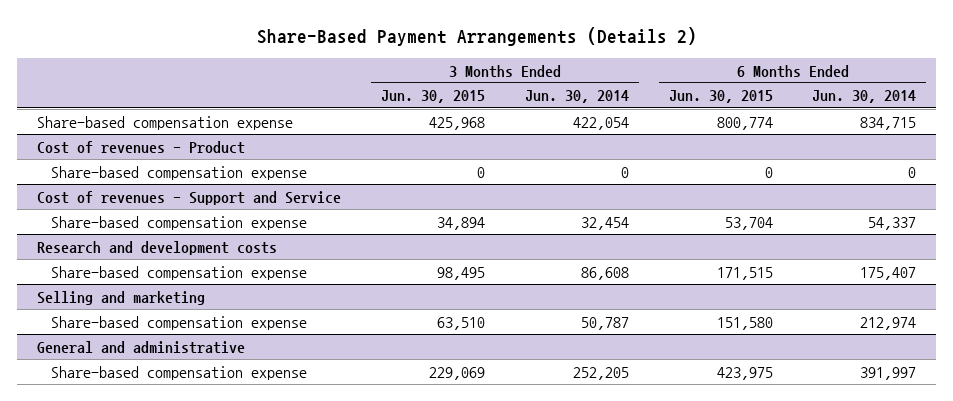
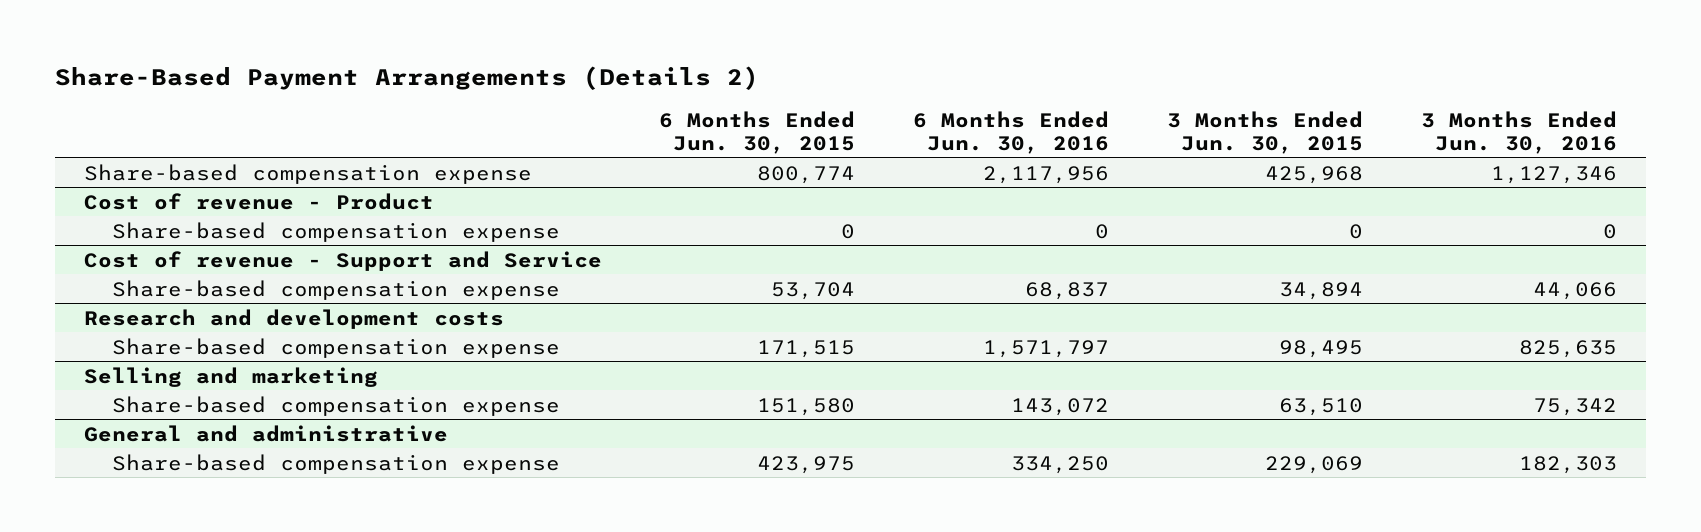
[524,90,629,104] Jun. 30, 2014 -> none
[812,90,917,104] Jun. 30, 2014 -> none
none -> [913,110,1110,154] 6 Months Ended Jun. 30, 2016
none -> [1421,110,1618,154] 3 Months Ended Jun. 30, 2016
[36,140,245,154] Cost of revenues - Product -> [83,192,434,210] Cost of revenue - Product
[36,190,341,205] Cost of revenues - Support and Service -> [83,250,602,271] Cost of revenue - Support and Service

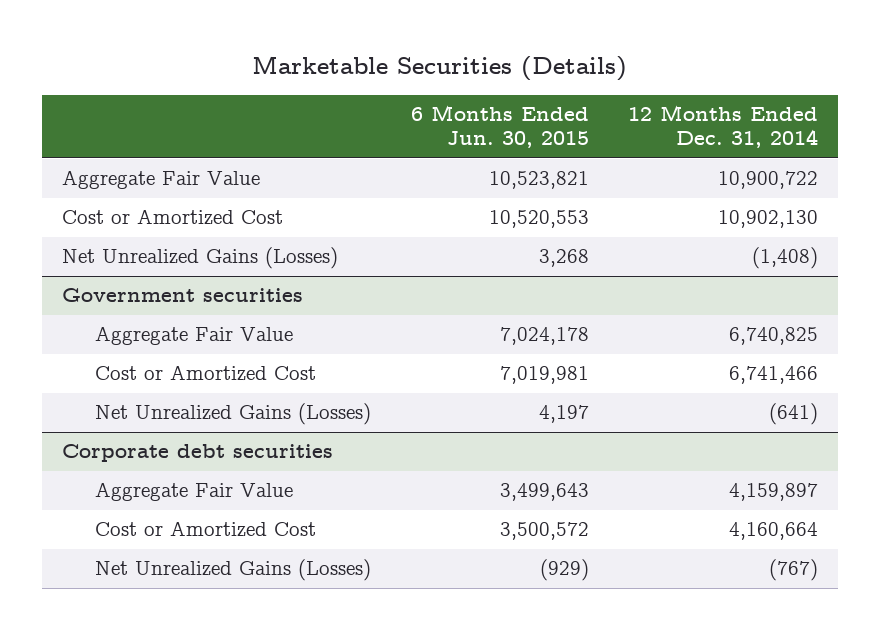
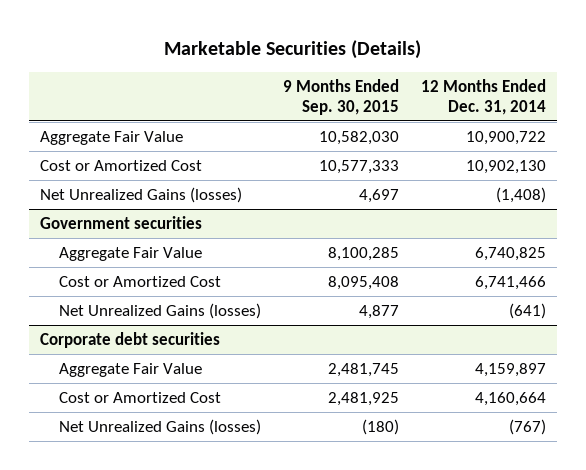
[410,105,589,149] 6 Months Ended Jun. 30, 2015 -> none
none -> [283,78,400,115] 9 Months Ended Sep. 30, 2015
[62,247,339,270] Net Unrealized Gains (Losses) -> [40,186,243,203] Net Unrealized Gains (losses)
[94,403,371,426] Net Unrealized Gains (Losses) -> [59,302,262,319] Net Unrealized Gains (losses)
[94,559,371,582] Net Unrealized Gains (Losses) -> [59,418,262,435] Net Unrealized Gains (losses)

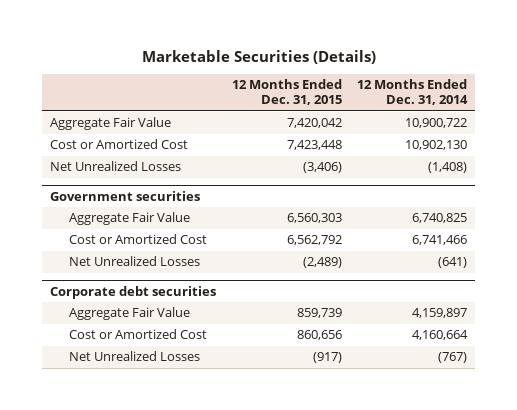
[283,78,400,115] 9 Months Ended Sep. 30, 2015 -> none
none -> [231,79,342,106] 12 Months Ended Dec. 31, 2015
[40,186,243,203] Net Unrealized Gains (losses) -> [50,161,182,172] Net Unrealized Losses
[59,302,262,319] Net Unrealized Gains (losses) -> [69,256,201,267] Net Unrealized Losses
[59,418,262,435] Net Unrealized Gains (losses) -> [69,351,201,362] Net Unrealized Losses

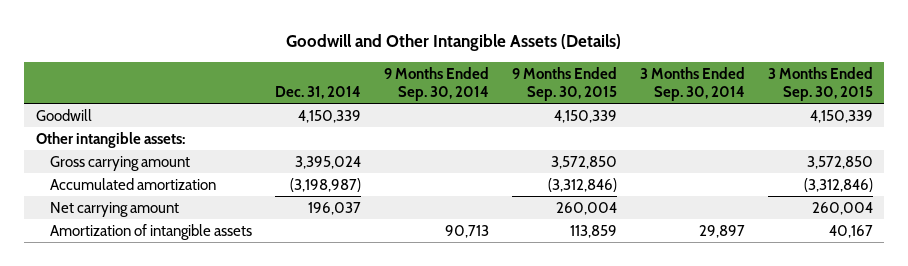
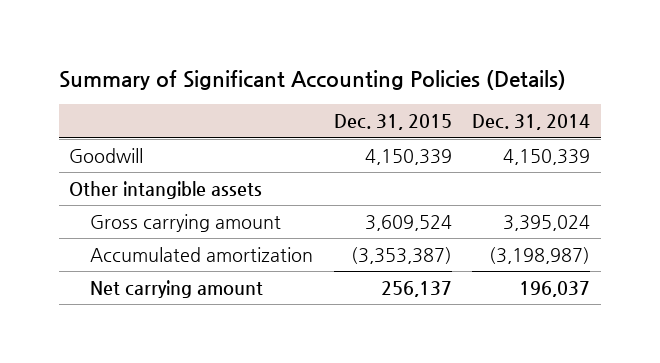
[286,34,622,52] Goodwill and Other Intangible Assets (Details) -> [58,70,566,91] Summary of Significant Accounting Policies (Details)
[384,67,490,101] 9 Months Ended Sep. 30, 2014 -> none
[511,67,617,101] 9 Months Ended Sep. 30, 2015 -> none
[639,67,745,101] 3 Months Ended Sep. 30, 2014 -> none
[767,67,873,101] 3 Months Ended Sep. 30, 2015 -> none
none -> [333,114,452,131] Dec. 31, 2015
[35,131,185,148] Other intangible assets: -> [69,180,263,199] Other intangible assets
[50,223,253,240] Amortization of intangible assets -> none

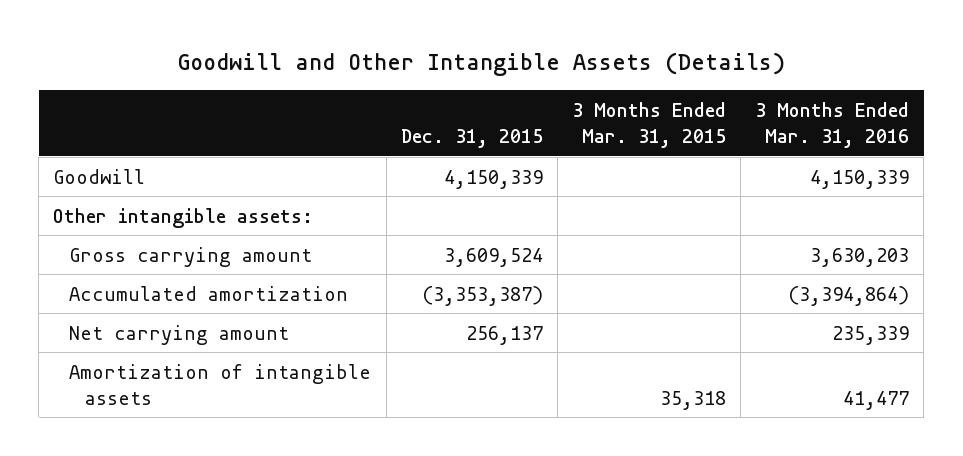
[58,70,566,91] Summary of Significant Accounting Policies (Details) -> [177,52,786,77] Goodwill and Other Intangible Assets (Details)
[472,114,591,131] Dec. 31, 2014 -> none
none -> [571,102,726,149] 3 Months Ended Mar. 31, 2015
none -> [755,102,910,149] 3 Months Ended Mar. 31, 2016
[69,180,263,199] Other intangible assets -> [53,207,314,228] Other intangible assets:
none -> [69,363,372,405] Amortization of intangible assets

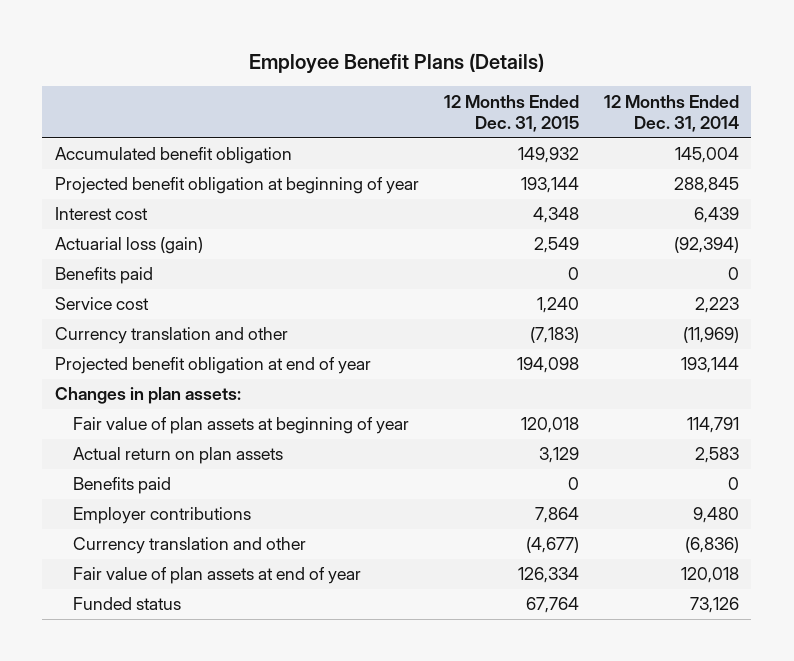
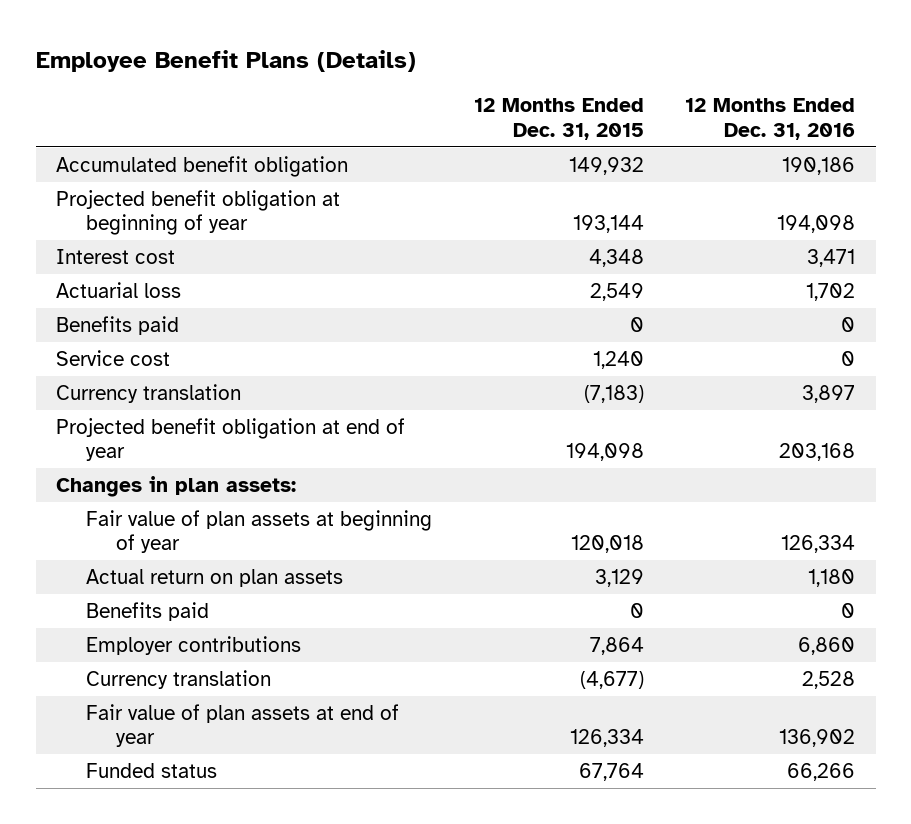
[603,94,739,133] 12 Months Ended Dec. 31, 2014 -> none
none -> [684,98,855,140] 12 Months Ended Dec. 31, 2016
[54,237,203,255] Actuarial loss (gain) -> [56,282,182,299] Actuarial loss
[54,327,288,345] Currency translation and other -> [56,384,242,404] Currency translation
[72,537,306,555] Currency translation and other -> [86,670,272,690] Currency translation

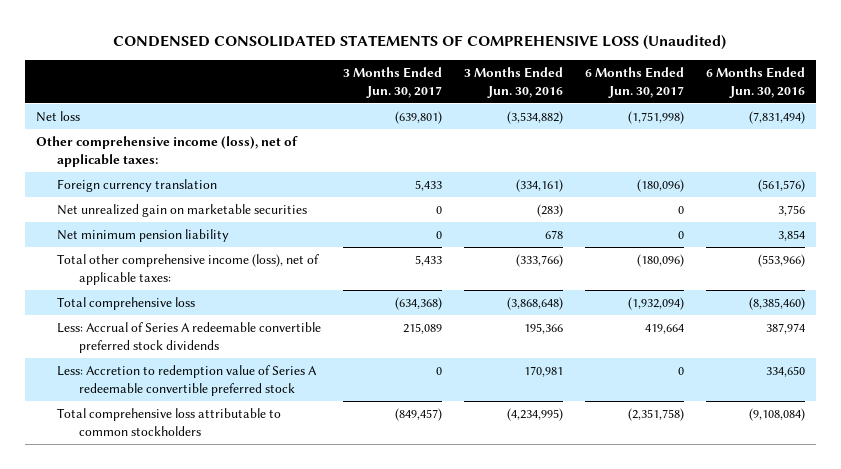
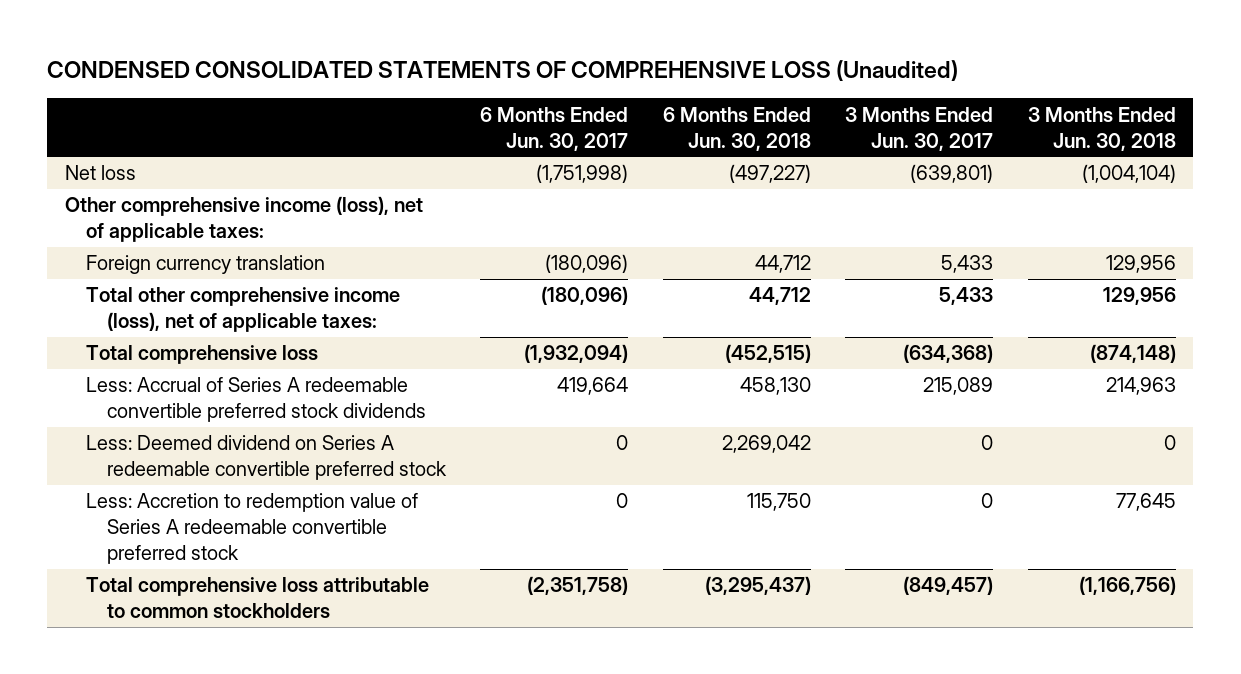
[464,67,564,98] 3 Months Ended Jun. 30, 2016 -> none
[706,67,806,98] 6 Months Ended Jun. 30, 2016 -> none
none -> [662,106,811,151] 6 Months Ended Jun. 30, 2018
none -> [1028,106,1177,151] 3 Months Ended Jun. 30, 2018
[57,204,308,218] Net unrealized gain on marketable securities -> none
[57,229,230,243] Net minimum pension liability -> none
none -> [85,435,447,481] Less: Deemed dividend on Series A redeemable convertible preferred stock

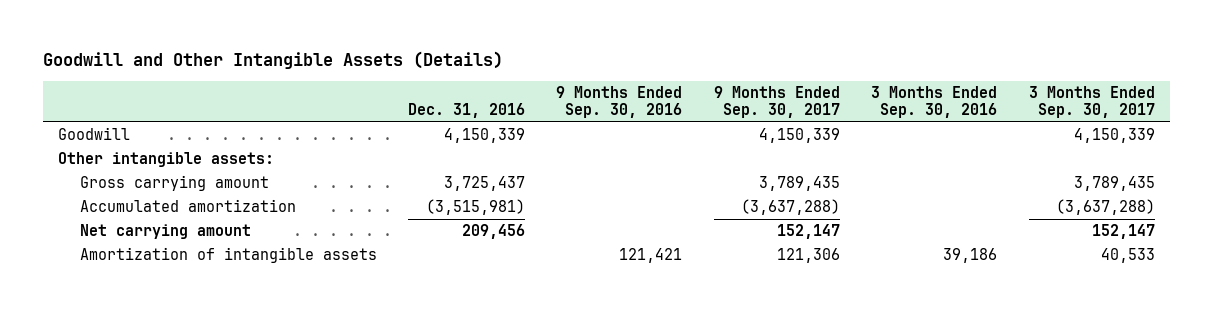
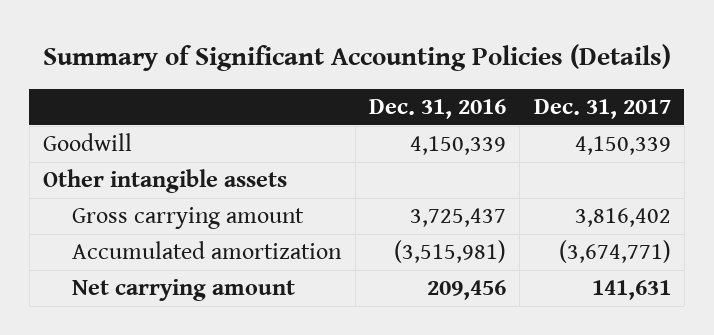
[42,50,503,69] Goodwill and Other Intangible Assets (Details) -> [42,44,671,72] Summary of Significant Accounting Policies (Details)
[556,85,683,119] 9 Months Ended Sep. 30, 2016 -> none
[713,85,840,119] 9 Months Ended Sep. 30, 2017 -> none
[871,85,998,119] 3 Months Ended Sep. 30, 2016 -> none
[1028,85,1155,119] 3 Months Ended Sep. 30, 2017 -> none
none -> [533,98,671,119] Dec. 31, 2017
[58,152,275,168] Other intangible assets: -> [42,169,287,194] Other intangible assets
[79,247,377,264] Amortization of intangible assets -> none

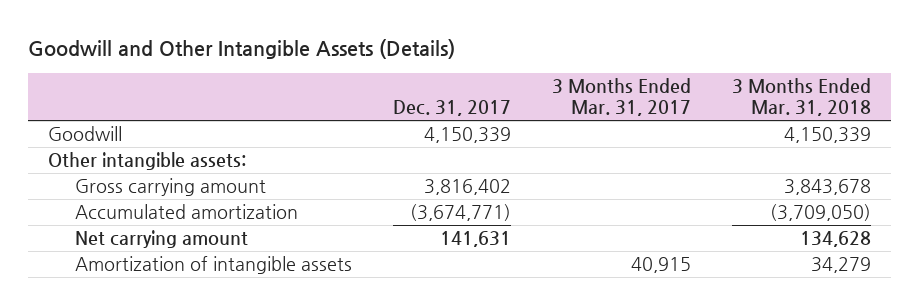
[42,44,671,72] Summary of Significant Accounting Policies (Details) -> [27,39,455,60] Goodwill and Other Intangible Assets (Details)
[368,98,506,119] Dec. 31, 2016 -> none
none -> [551,77,691,117] 3 Months Ended Mar. 31, 2017
none -> [731,77,871,117] 3 Months Ended Mar. 31, 2018
[42,169,287,194] Other intangible assets -> [48,152,247,171] Other intangible assets:
none -> [74,256,352,275] Amortization of intangible assets

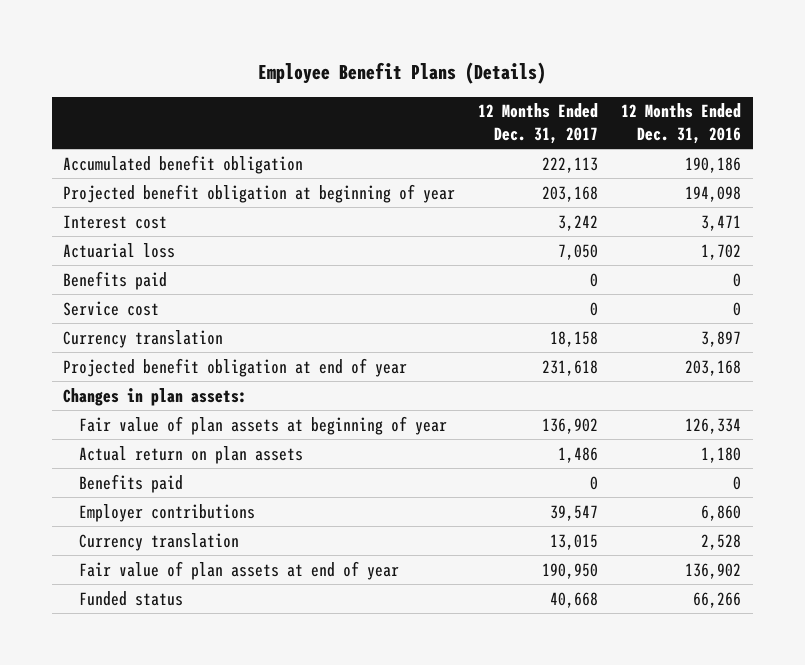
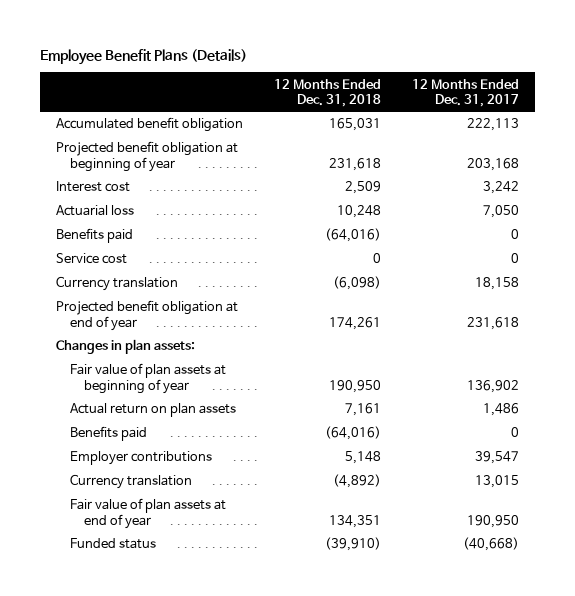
[621,103,742,145] 12 Months Ended Dec. 31, 2016 -> none
none -> [273,78,381,107] 12 Months Ended Dec. 31, 2018
[550,591,599,608] 40,668 -> [463,537,520,552] (40,668)

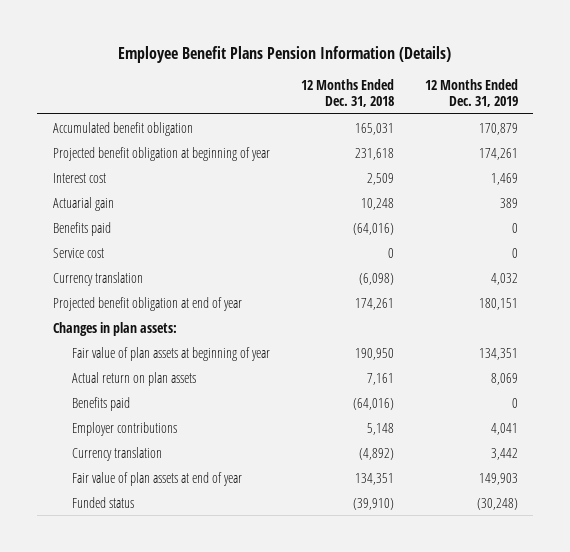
[40,48,248,65] Employee Benefit Plans (Details) -> [118,45,452,63] Employee Benefit Plans Pension Information (Details)
[412,78,520,107] 12 Months Ended Dec. 31, 2017 -> none
none -> [424,78,518,108] 12 Months Ended Dec. 31, 2019
[55,205,134,217] Actuarial loss -> [52,196,114,211] Actuarial gain

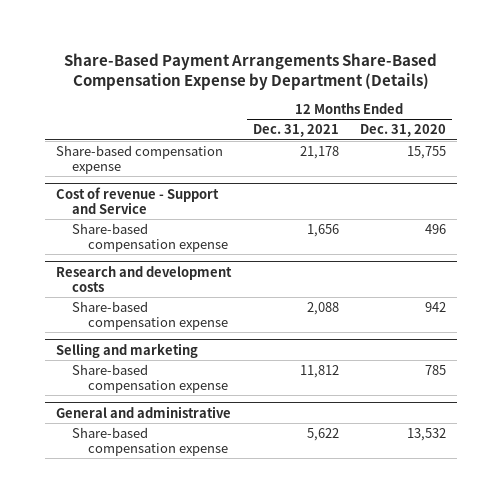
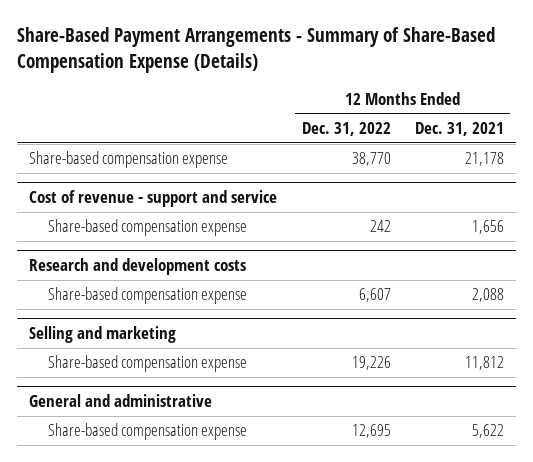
[64,52,438,90] Share-Based Payment Arrangements Share-Based Compensation Expense by Department (Details) -> [16,27,495,73] Share-Based Payment Arrangements - Summary of Share-Based Compensation Expense (Details)
[360,124,447,138] Dec. 31, 2020 -> none
none -> [301,122,391,137] Dec. 31, 2022
[55,186,219,214] Cost of revenue - Support and Service -> [29,190,278,208] Cost of revenue - support and service

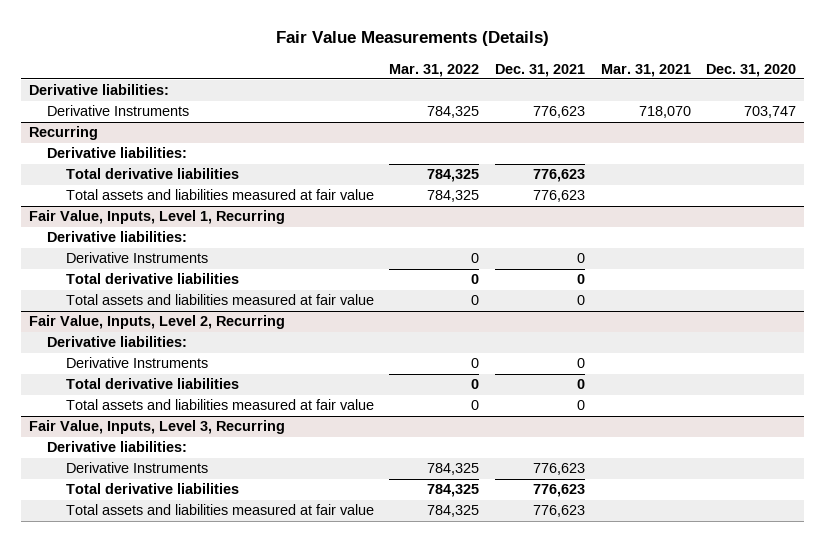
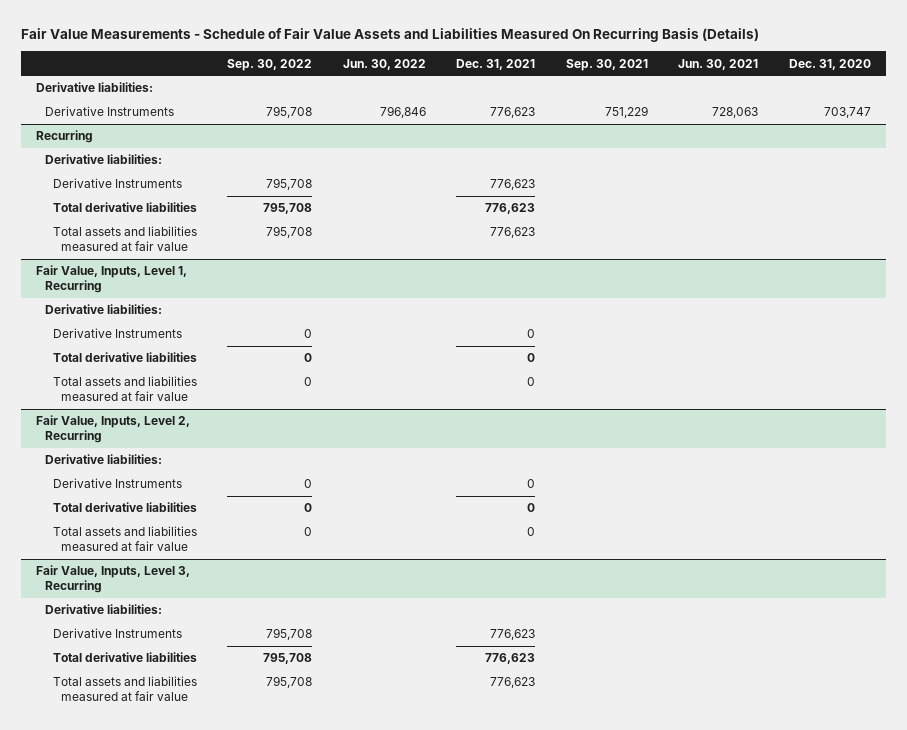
[275,31,549,47] Fair Value Measurements (Details) -> [21,28,760,43] Fair Value Measurements - Schedule of Fair Value Assets and Liabilities Measured On Recurring Basis (Details)
[389,63,480,77] Mar. 31, 2022 -> none
[600,63,691,77] Mar. 31, 2021 -> none
none -> [227,58,313,71] Sep. 30, 2022
none -> [342,58,426,70] Jun. 30, 2022
none -> [565,58,648,71] Sep. 30, 2021
none -> [678,58,759,70] Jun. 30, 2021
none -> [53,178,183,189] Derivative Instruments

